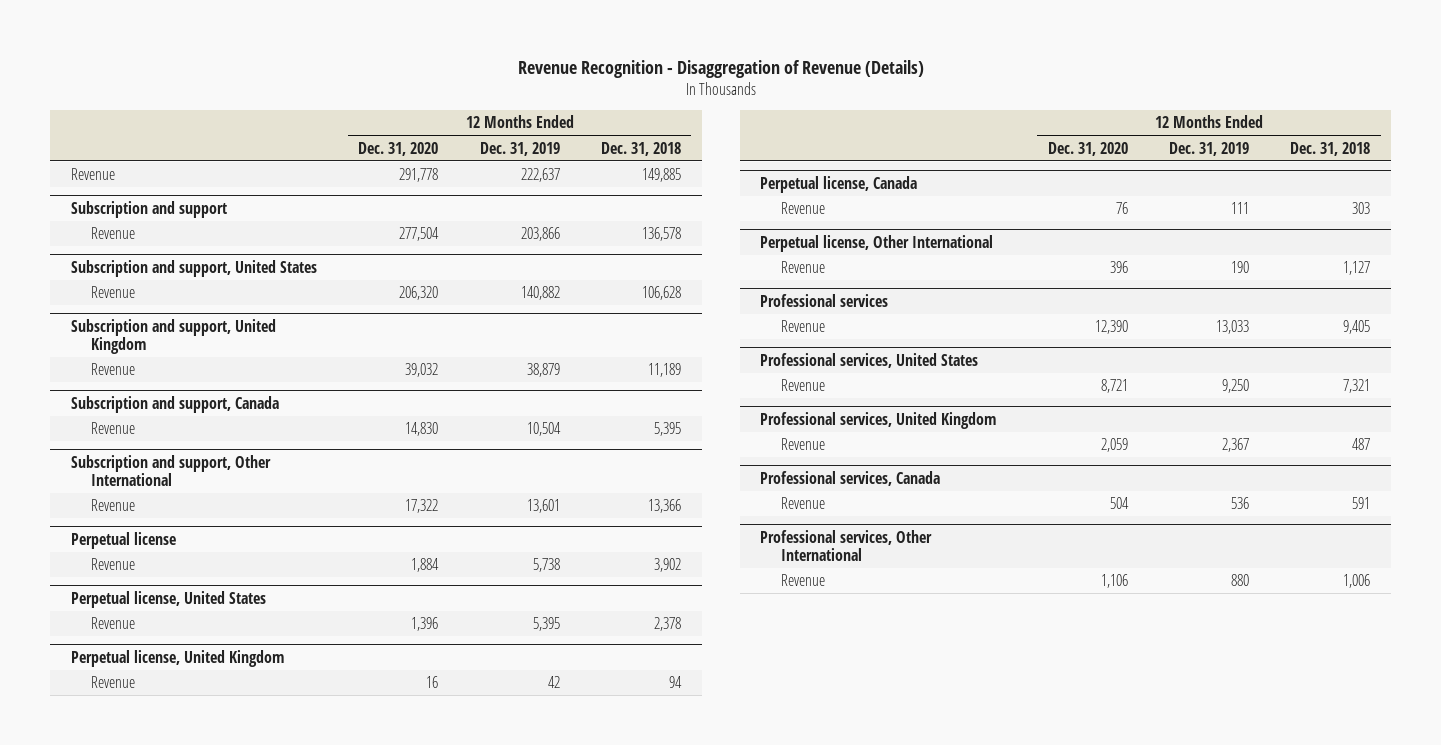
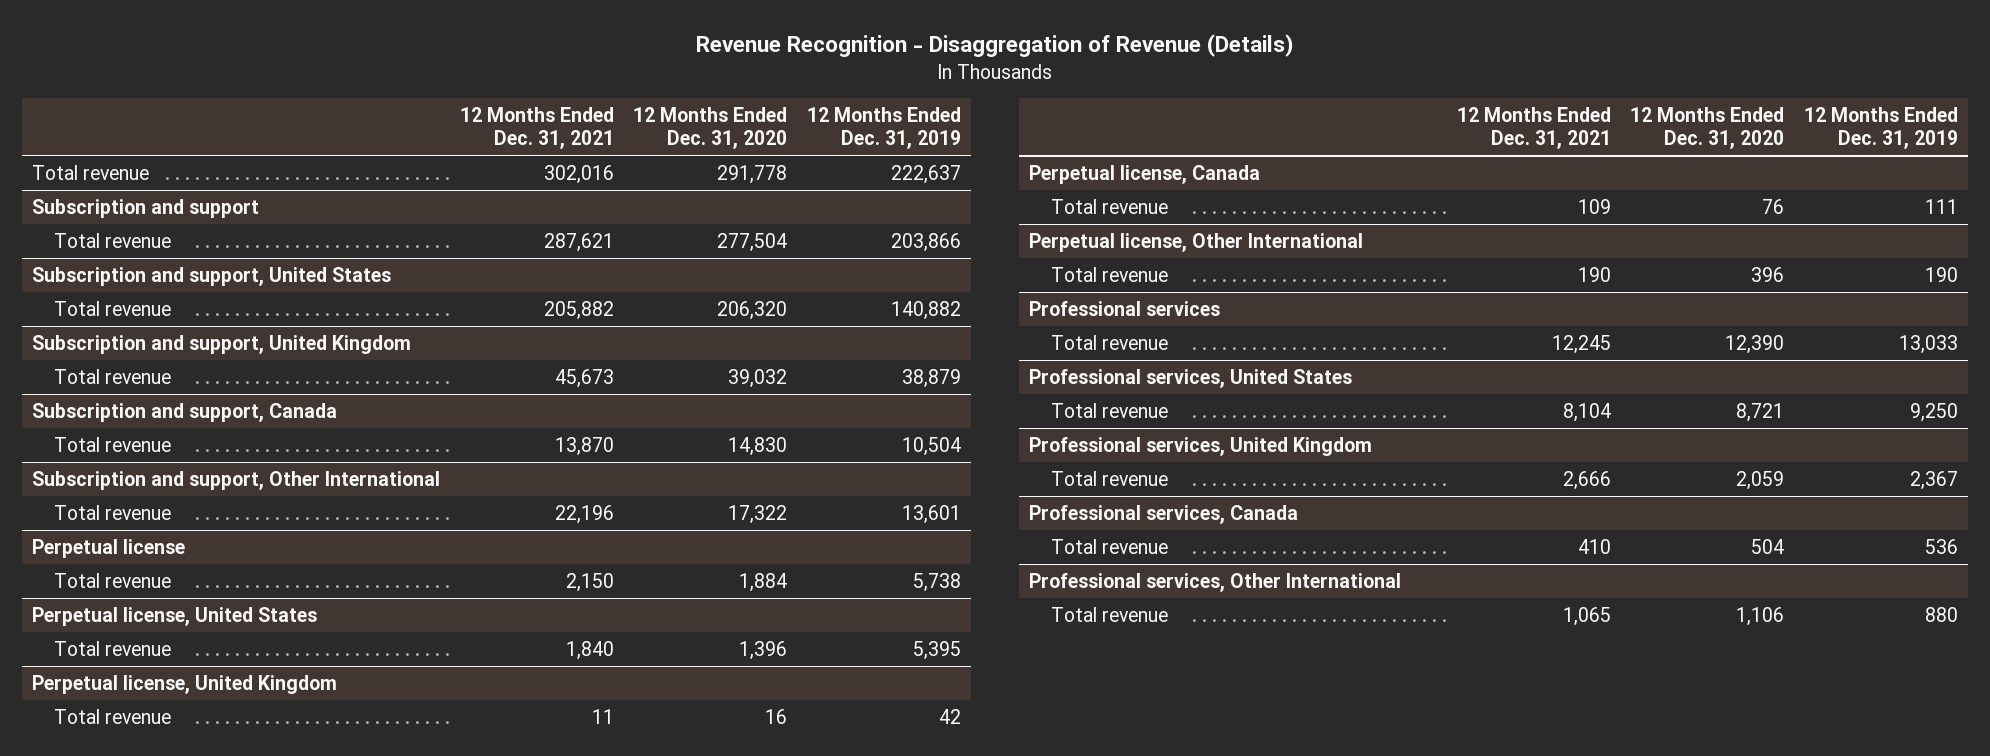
[600,141,681,156] Dec. 31, 2018 -> none
none -> [459,107,614,150] 12 Months Ended Dec. 31, 2021
[70,168,115,181] Revenue -> [32,164,150,180] Total revenue
[91,227,136,240] Revenue -> [54,232,172,248] Total revenue
[91,286,136,299] Revenue -> [54,300,172,316] Total revenue
[91,363,136,376] Revenue -> [54,368,172,384] Total revenue
[91,422,136,435] Revenue -> [54,436,172,452] Total revenue
[91,499,136,512] Revenue -> [54,504,172,520] Total revenue
[91,558,136,571] Revenue -> [54,572,172,588] Total revenue
[91,617,136,630] Revenue -> [54,640,172,656] Total revenue
[91,676,136,689] Revenue -> [54,708,172,724] Total revenue
[780,202,825,215] Revenue -> [1051,198,1169,214] Total revenue
[780,261,825,274] Revenue -> [1051,266,1169,282] Total revenue
[780,320,825,333] Revenue -> [1051,334,1169,350] Total revenue
[780,379,825,392] Revenue -> [1051,402,1169,418] Total revenue
[780,438,825,451] Revenue -> [1051,470,1169,486] Total revenue
[780,497,825,510] Revenue -> [1051,538,1169,554] Total revenue
[780,574,825,587] Revenue -> [1051,606,1169,622] Total revenue

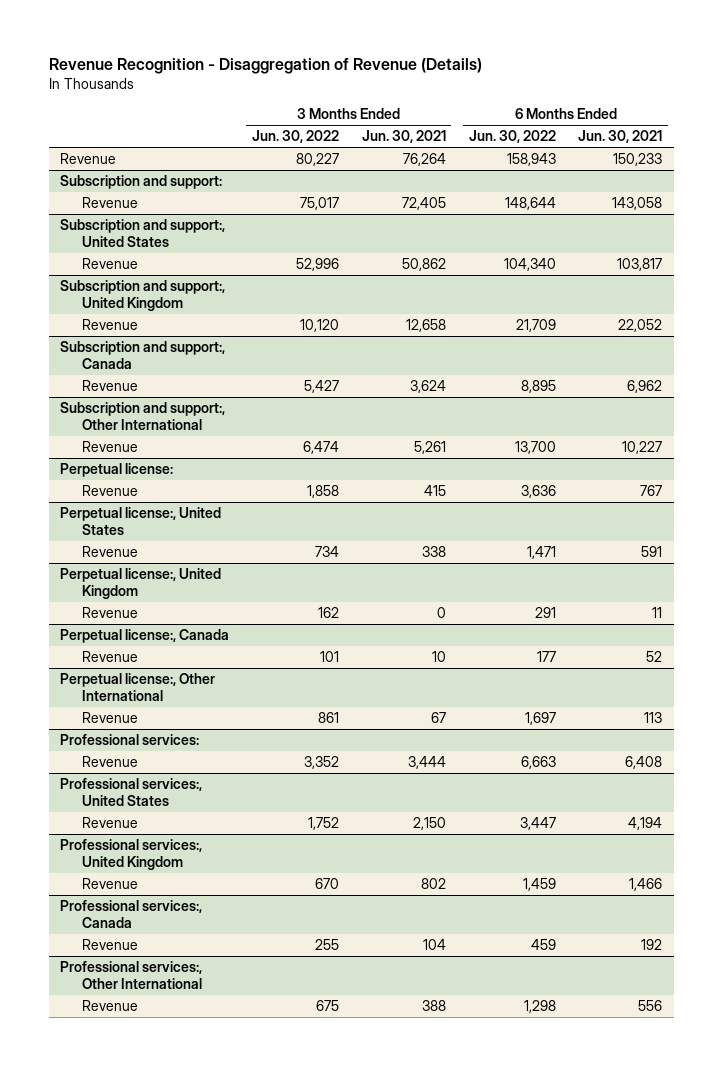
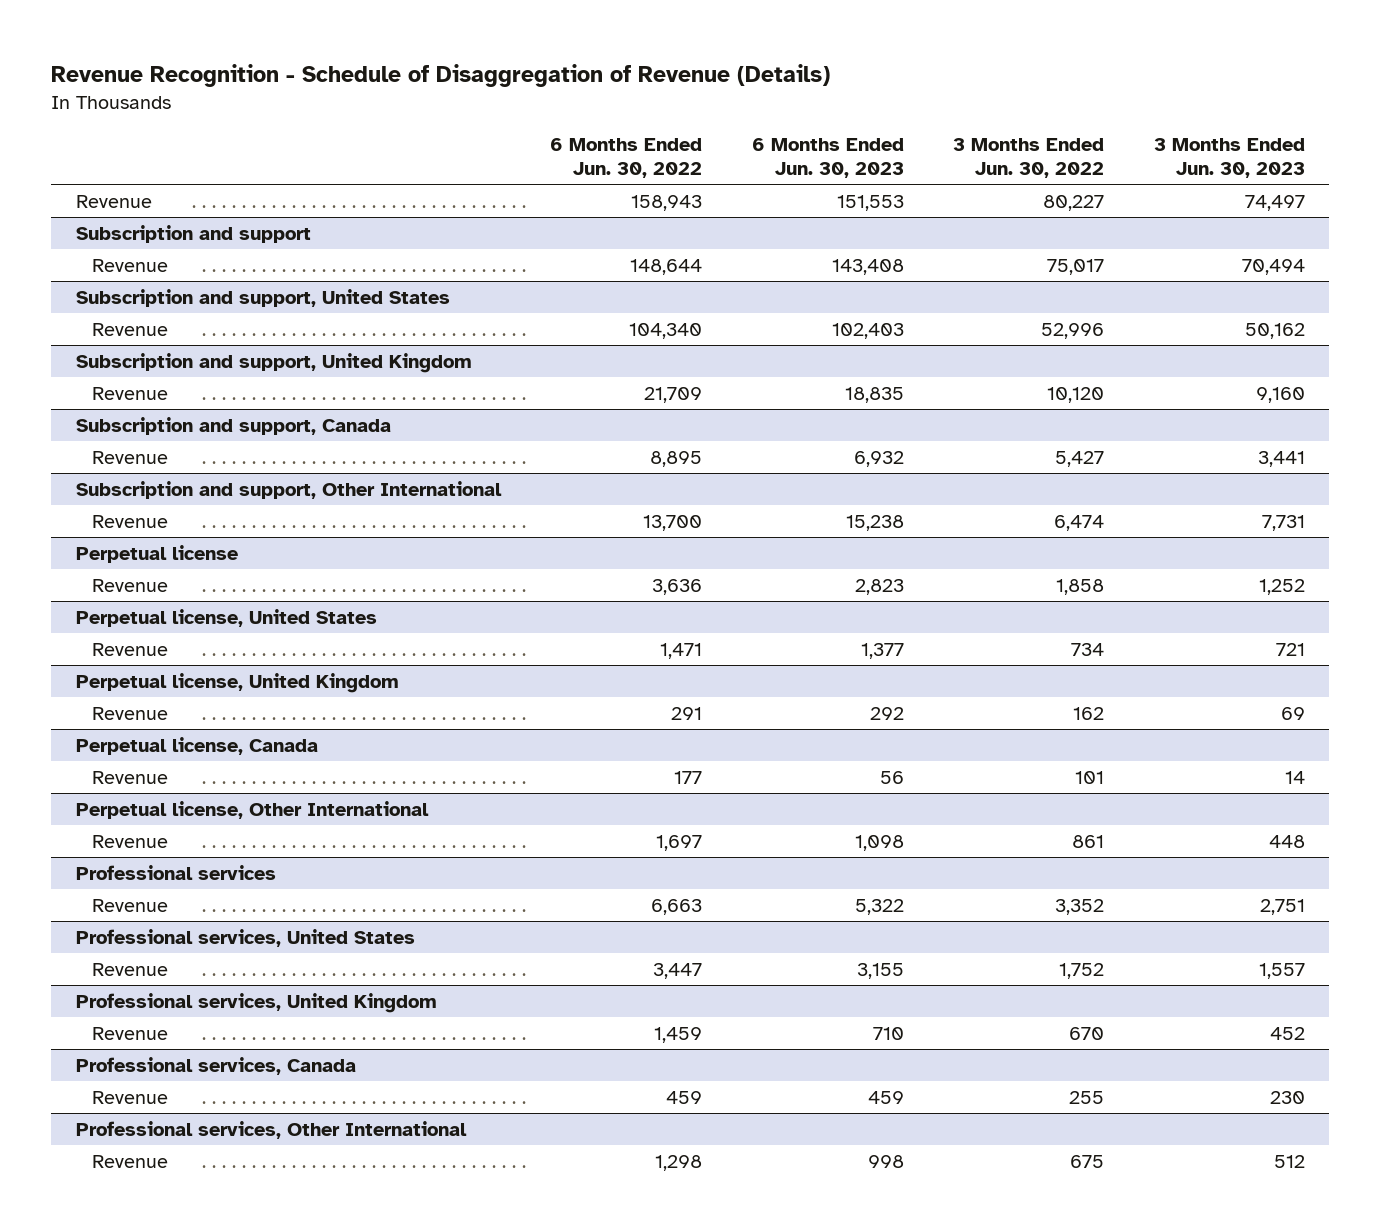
[48,58,482,75] Revenue Recognition - Disaggregation of Revenue (Details) -> [51,64,831,88] Revenue Recognition - Schedule of Disaggregation of Revenue (Details)
[361,130,446,144] Jun. 30, 2021 -> none
[578,130,663,144] Jun. 30, 2021 -> none
none -> [751,138,904,178] 6 Months Ended Jun. 30, 2023
none -> [1153,138,1305,178] 3 Months Ended Jun. 30, 2023
[60,175,223,190] Subscription and support: -> [76,224,312,243] Subscription and support
[60,219,226,247] Subscription and support:, United States -> [76,288,451,307] Subscription and support, United States
[60,280,226,311] Subscription and support:, United Kingdom -> [76,352,473,373] Subscription and support, United Kingdom
[60,341,226,369] Subscription and support:, Canada -> [76,416,392,435] Subscription and support, Canada
[60,402,226,430] Subscription and support:, Other International -> [76,480,503,499] Subscription and support, Other International
[60,463,174,478] Perpetual license: -> [76,544,239,563] Perpetual license
[60,507,222,535] Perpetual license:, United States -> [76,608,378,627] Perpetual license, United States
[60,568,222,599] Perpetual license:, United Kingdom -> [76,672,400,693] Perpetual license, United Kingdom
[60,629,230,644] Perpetual license:, Canada -> [76,736,319,755] Perpetual license, Canada
[60,673,216,701] Perpetual license:, Other International -> [76,800,430,819] Perpetual license, Other International
[60,734,200,746] Professional services: -> [76,864,277,880] Professional services
[60,778,203,806] Professional services:, United States -> [76,928,416,947] Professional services, United States
[60,839,203,870] Professional services:, United Kingdom -> [76,992,438,1013] Professional services, United Kingdom
[60,900,203,928] Professional services:, Canada -> [76,1056,357,1075] Professional services, Canada
[60,961,203,989] Professional services:, Other International -> [76,1120,468,1139] Professional services, Other International

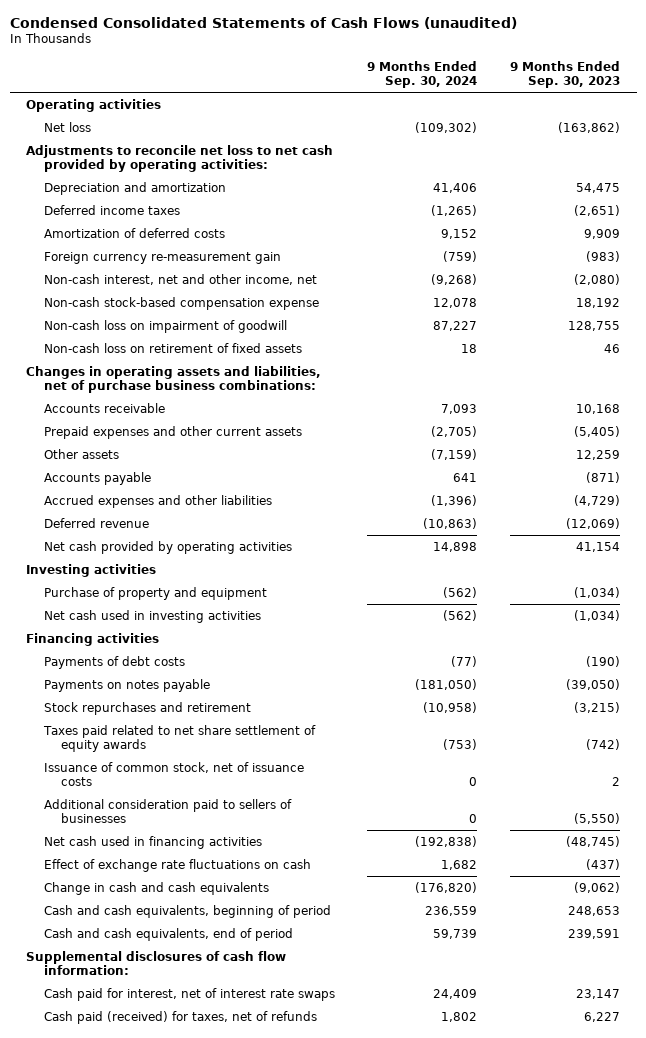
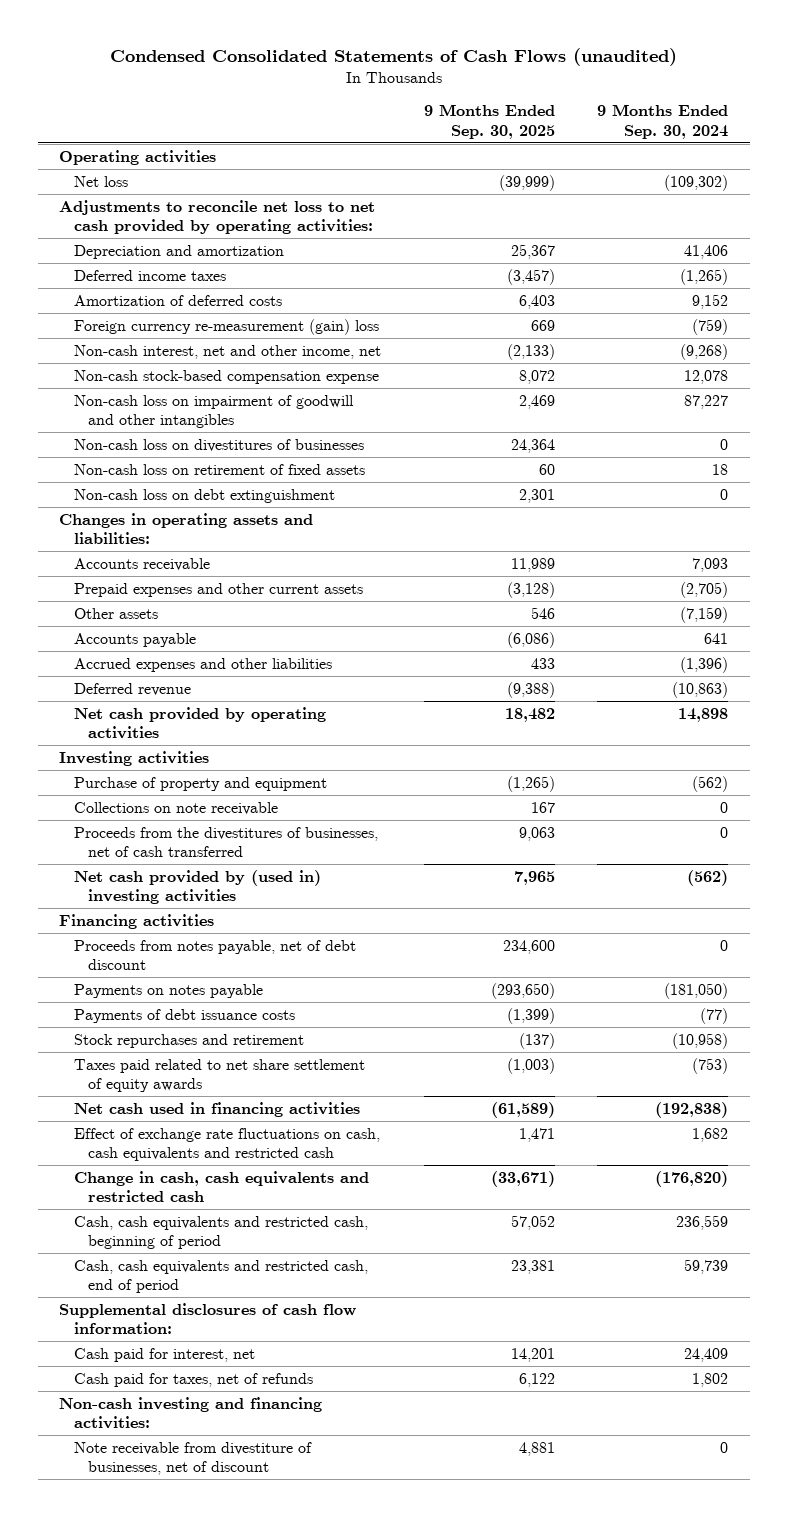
[510,60,621,89] 9 Months Ended Sep. 30, 2023 -> none
none -> [423,104,555,139] 9 Months Ended Sep. 30, 2025
[43,251,281,264] Foreign currency re-measurement gain -> [73,318,379,335] Foreign currency re-measurement (gain) loss
[43,319,287,333] Non-cash loss on impairment of goodwill -> [73,394,354,429] Non-cash loss on impairment of goodwill and other intangibles
none -> [73,438,364,452] Non-cash loss on divestitures of businesses
none -> [73,488,335,503] Non-cash loss on debt extinguishment
[26,365,322,394] Changes in operating assets and liabilities, net of purchase business combinations: -> [59,512,314,545] Changes in operating assets and liabilities:
none -> [73,801,278,815] Collections on note receivable
none -> [73,826,378,858] Proceeds from the divestitures of businesses, net of cash transferred
[43,609,261,623] Net cash used in investing activities -> [73,869,321,905] Net cash provided by (used in) investing activities
[43,655,185,669] Payments of debt costs -> none
none -> [73,939,356,971] Proceeds from notes payable, net of debt discount
none -> [73,1008,295,1023] Payments of debt issuance costs
[43,761,304,787] Issuance of common stock, net of issuance costs -> none
[43,798,292,824] Additional consideration paid to sellers of businesses -> none
[43,858,311,872] Effect of exchange rate fluctuations on cash -> [73,1127,380,1162] Effect of exchange rate fluctuations on cash, cash equivalents and restricted cash
[43,881,269,895] Change in cash and cash equivalents -> [73,1170,369,1203] Change in cash, cash equivalents and restricted cash
[43,904,331,918] Cash and cash equivalents, beginning of period -> [73,1215,368,1250] Cash, cash equivalents and restricted cash, beginning of period
[43,927,293,941] Cash and cash equivalents, end of period -> [73,1259,368,1294] Cash, cash equivalents and restricted cash, end of period
[43,987,335,1001] Cash paid for interest, net of interest rate swaps -> [73,1347,255,1362] Cash paid for interest, net
[43,1010,317,1024] Cash paid (received) for taxes, net of refunds -> [73,1372,313,1387] Cash paid for taxes, net of refunds
none -> [59,1396,323,1430] Non-cash investing and financing activities:
none -> [73,1441,312,1476] Note receivable from divestiture of businesses, net of discount

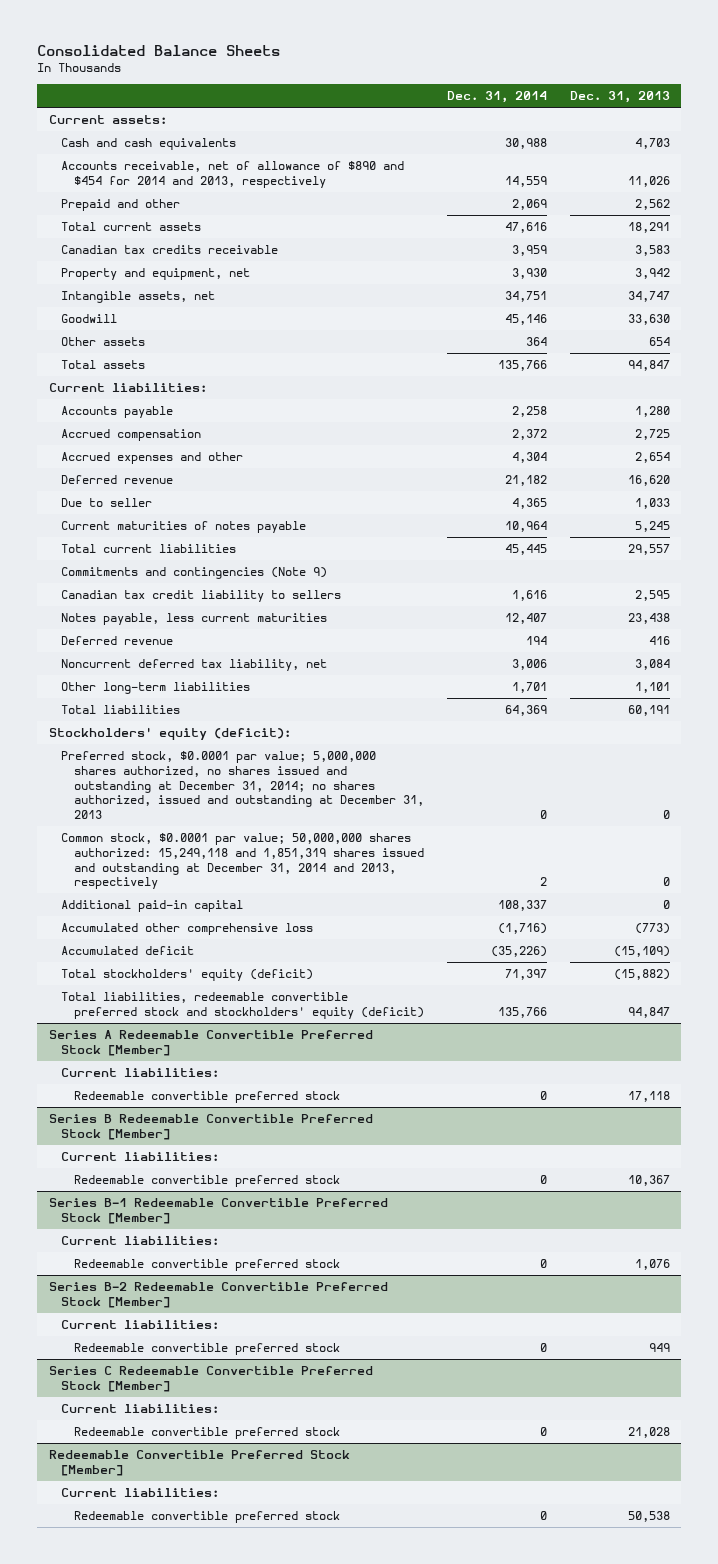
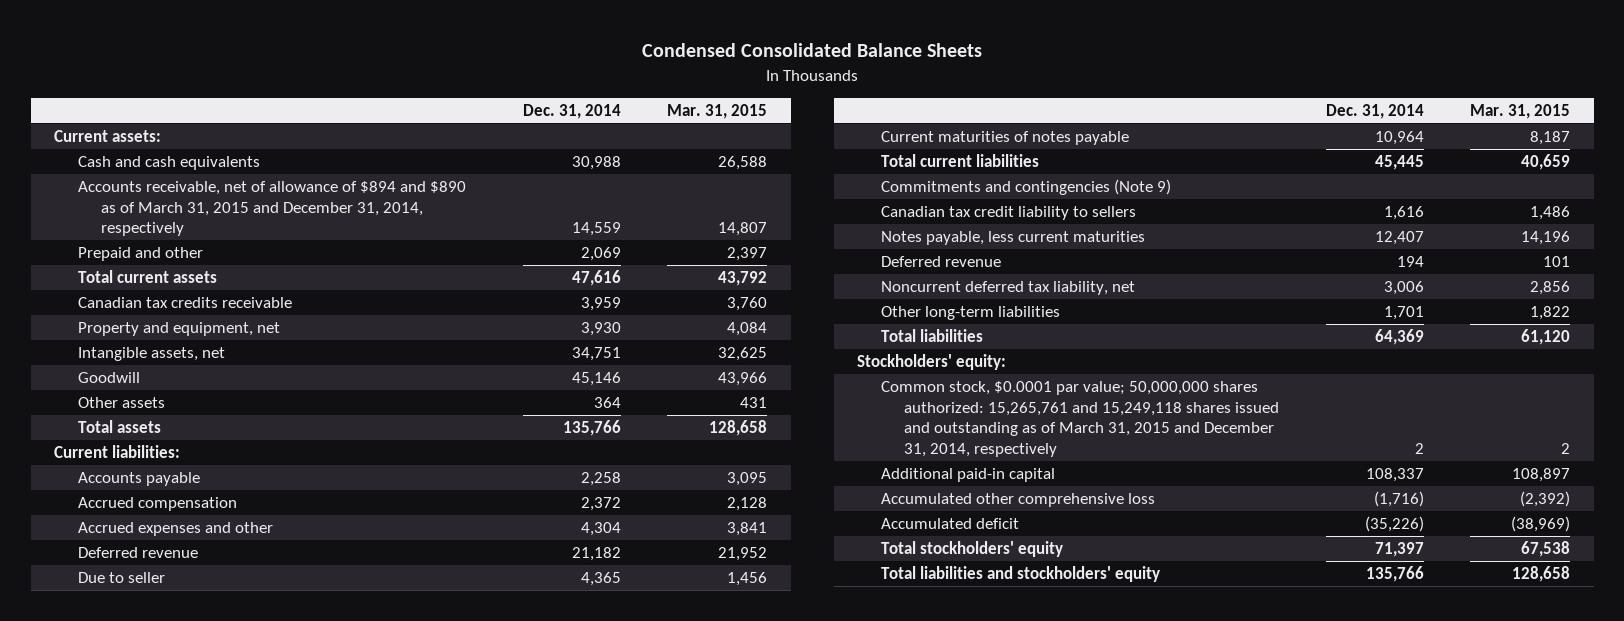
[37,44,281,56] Consolidated Balance Sheets -> [642,43,983,58] Condensed Consolidated Balance Sheets
[569,91,670,104] Dec. 31, 2013 -> none
none -> [667,103,768,119] Mar. 31, 2015
[61,161,405,188] Accounts receivable, net of allowance of $890 and $454 for 2014 and 2013, respectively -> [77,181,466,237] Accounts receivable, net of allowance of $894 and $890 as of March 31, 2015 and December 31, 2014, respectively
[61,751,424,820] Preferred stock, $0.0001 par value; 5,000,000 shares authorized, no shares issued and outstanding at December 31, 2014; no shares authorized, issued and outstanding at December 31, 2013 -> none
[48,727,291,741] Stockholders' equity (deficit): -> [856,354,1006,371] Stockholders' equity:
[61,833,424,890] Common stock, $0.0001 par value; 50,000,000 shares authorized: 15,249,118 and 1,851,319 shares issued and outstanding at December 31, 2014 and 2013, respectively -> [880,381,1280,458] Common stock, $0.0001 par value; 50,000,000 shares authorized: 15,265,761 and 15,249,118 shares issued and outstanding as of March 31, 2015 and December 31, 2014, respectively
[48,1030,373,1056] Series A Redeemable Convertible Preferred Stock [Member] -> none
[61,1068,220,1078] Current liabilities: -> none
[73,1091,340,1104] Redeemable convertible preferred stock -> none
[48,1114,373,1140] Series B Redeemable Convertible Preferred Stock [Member] -> none
[61,1152,220,1162] Current liabilities: -> none
[73,1175,340,1188] Redeemable convertible preferred stock -> none
[48,1198,388,1224] Series B-1 Redeemable Convertible Preferred Stock [Member] -> none
[61,1236,220,1246] Current liabilities: -> none
[73,1259,340,1272] Redeemable convertible preferred stock -> none
[48,1282,388,1308] Series B-2 Redeemable Convertible Preferred Stock [Member] -> none
[61,1320,220,1330] Current liabilities: -> none
[73,1343,340,1356] Redeemable convertible preferred stock -> none
[48,1366,373,1392] Series C Redeemable Convertible Preferred Stock [Member] -> none
[61,1404,220,1414] Current liabilities: -> none
[73,1427,340,1440] Redeemable convertible preferred stock -> none
[48,1450,350,1476] Redeemable Convertible Preferred Stock [Member] -> none
[61,1488,220,1498] Current liabilities: -> none
[73,1511,340,1524] Redeemable convertible preferred stock -> none
[61,969,314,982] Total stockholders' equity (deficit) -> [880,541,1063,558] Total stockholders' equity
[61,992,424,1019] Total liabilities, redeemable convertible preferred stock and stockholders' equity (deficit) -> [880,566,1160,583] Total liabilities and stockholders' equity

